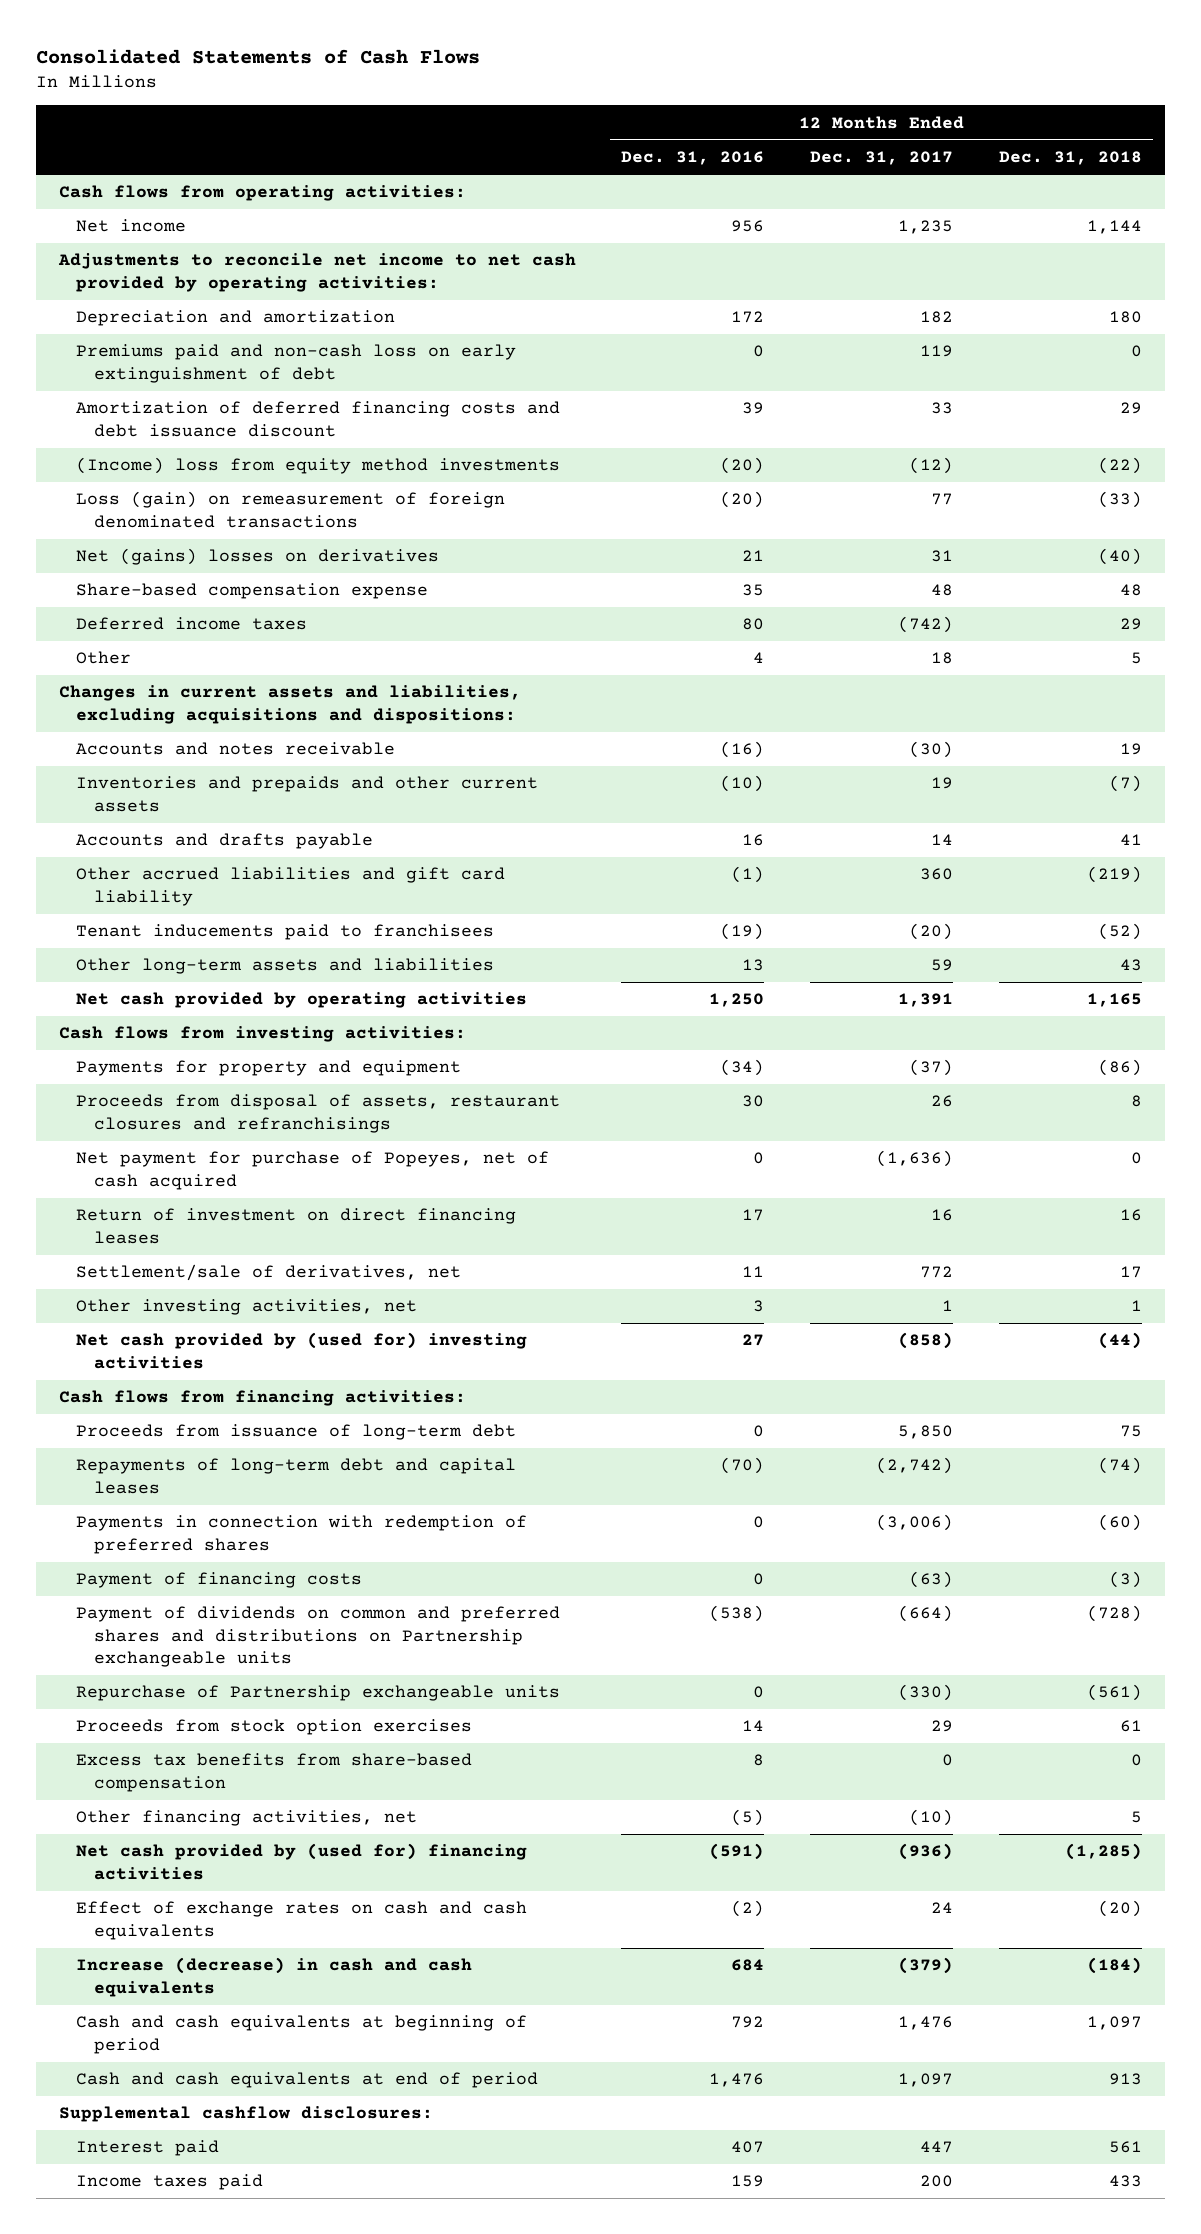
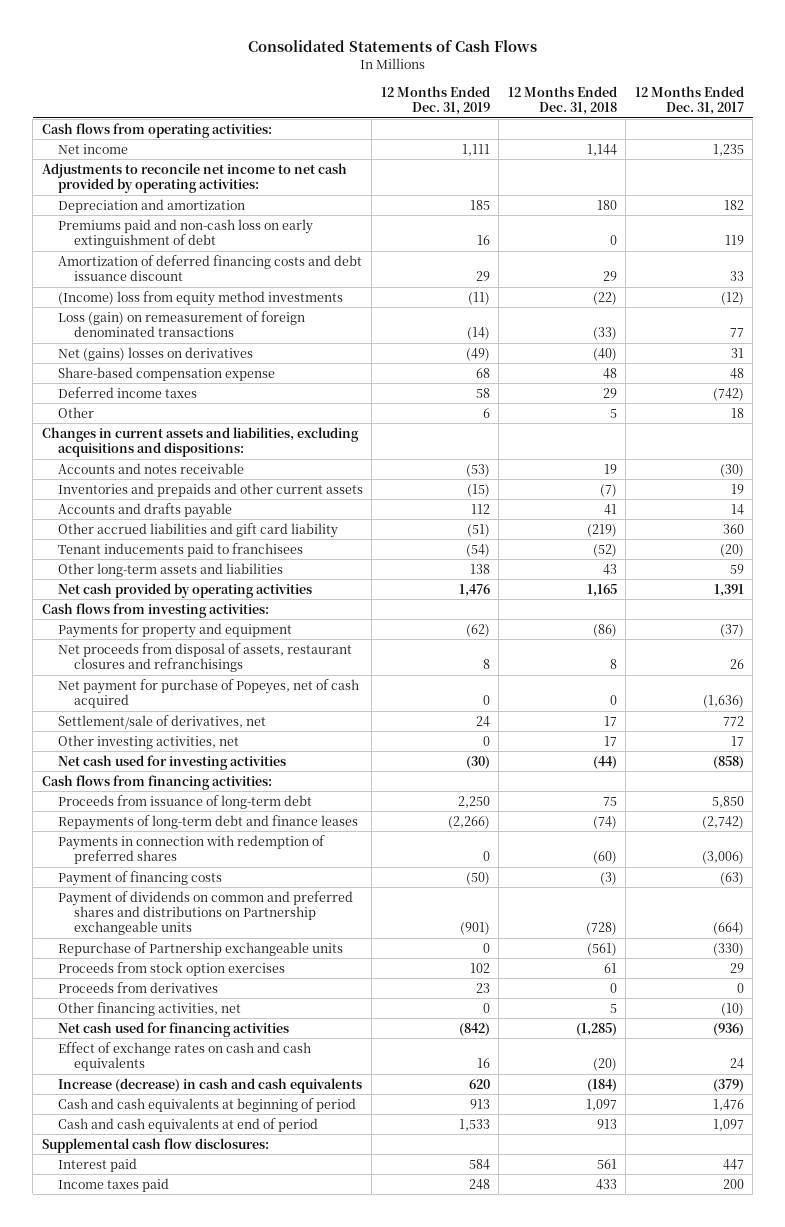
[621,151,765,166] Dec. 31, 2016 -> none
none -> [380,85,490,116] 12 Months Ended Dec. 31, 2019
[76,1094,561,1133] Proceeds from disposal of assets, restaurant closures and refranchisings -> [57,642,352,672] Net proceeds from disposal of assets, restaurant closures and refranchisings
[76,1208,517,1244] Return of investment on direct financing leases -> none
[942,1300,954,1312] 1 -> [730,735,744,746] 17
[1130,1300,1142,1312] 1 -> [603,735,617,746] 17
[76,1332,528,1369] Net cash provided by (used for) investing activities -> [57,754,286,770] Net cash used for investing activities
[76,1458,517,1494] Repayments of long-term debt and capital leases -> [57,814,358,830] Repayments of long-term debt and finance leases
[76,1753,473,1792] Excess tax benefits from share-based compensation -> none
none -> [57,981,218,993] Proceeds from derivatives
[76,1843,528,1880] Net cash provided by (used for) financing activities -> [57,1021,289,1037] Net cash used for financing activities
[58,2106,433,2123] Supplemental cashflow disclosures: -> [41,1137,269,1153] Supplemental cash flow disclosures:

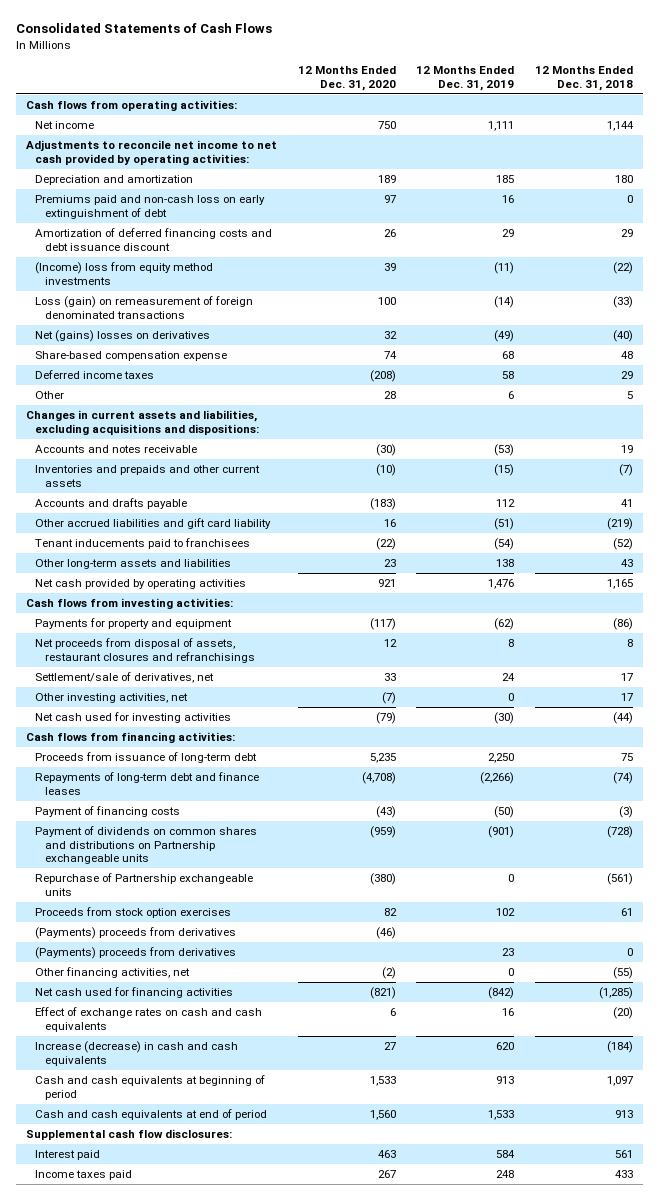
[634,85,744,116] 12 Months Ended Dec. 31, 2017 -> none
none -> [297,66,396,91] 12 Months Ended Dec. 31, 2020
[57,678,359,708] Net payment for purchase of Popeyes, net of cash acquired -> none
[57,834,325,864] Payments in connection with redemption of preferred shares -> none
[57,890,353,936] Payment of dividends on common and preferred shares and distributions on Partnership exchangeable units -> [35,825,258,865] Payment of dividends on common shares and distributions on Partnership exchangeable units
none -> [35,926,237,939] (Payments) proceeds from derivatives
[57,981,218,993] Proceeds from derivatives -> [35,946,237,959] (Payments) proceeds from derivatives
[609,1003,617,1013] 5 -> [613,966,634,979] (55)

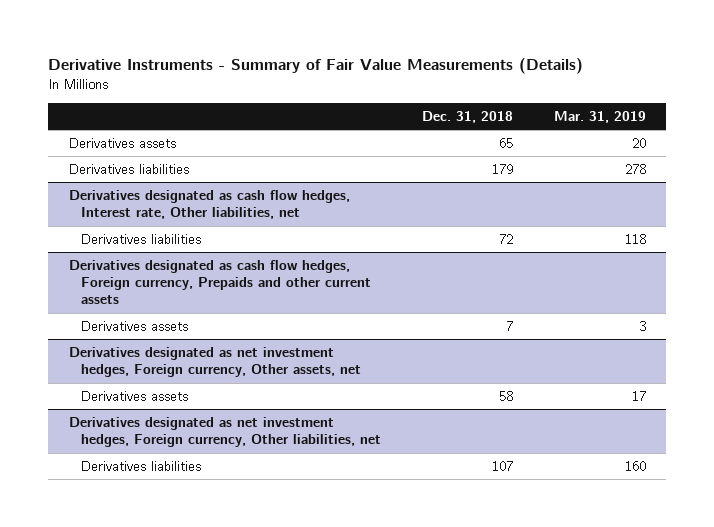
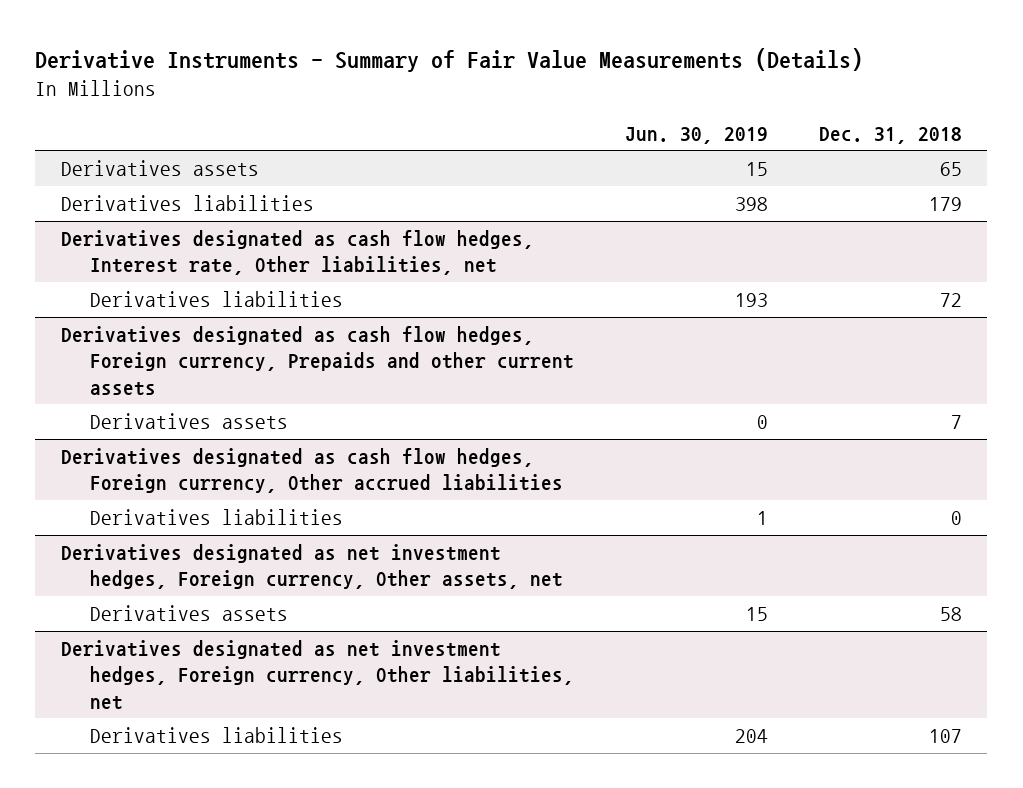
[553,110,646,123] Mar. 31, 2019 -> none
none -> [624,126,768,144] Jun. 30, 2019
none -> [60,447,563,494] Derivatives designated as cash flow hedges, Foreign currency, Other accrued liabilities
none -> [89,508,343,525] Derivatives liabilities

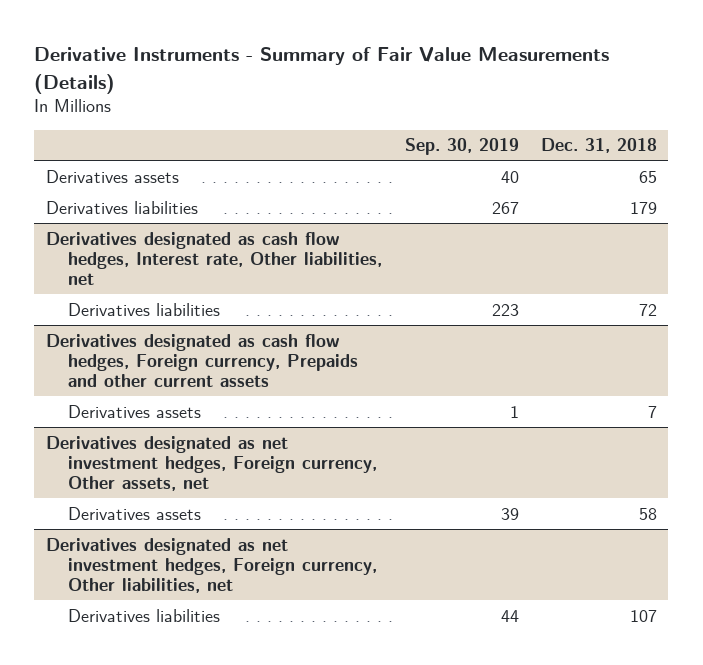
[624,126,768,144] Jun. 30, 2019 -> none
none -> [404,138,519,156] Sep. 30, 2019
[60,447,563,494] Derivatives designated as cash flow hedges, Foreign currency, Other accrued liabilities -> none
[89,508,343,525] Derivatives liabilities -> none

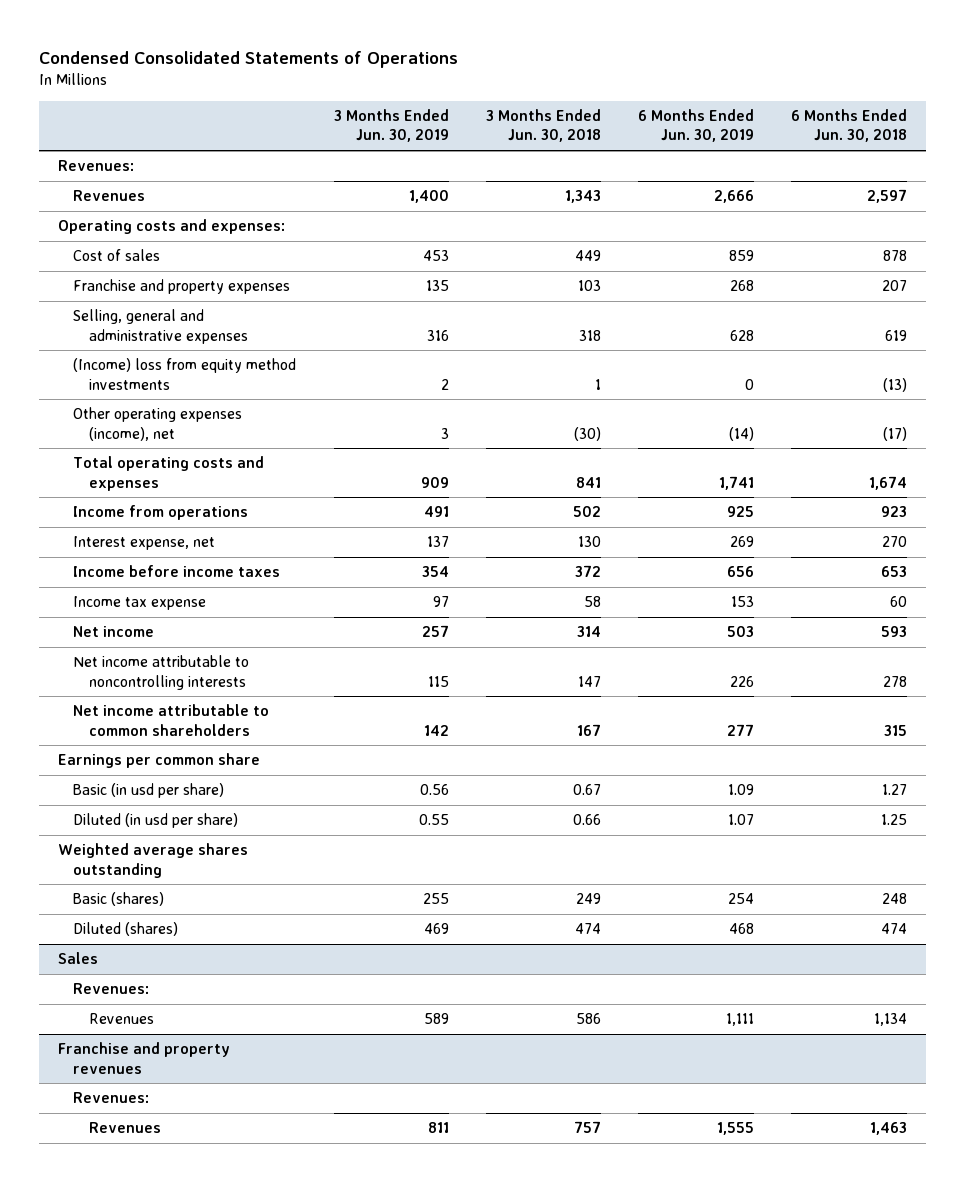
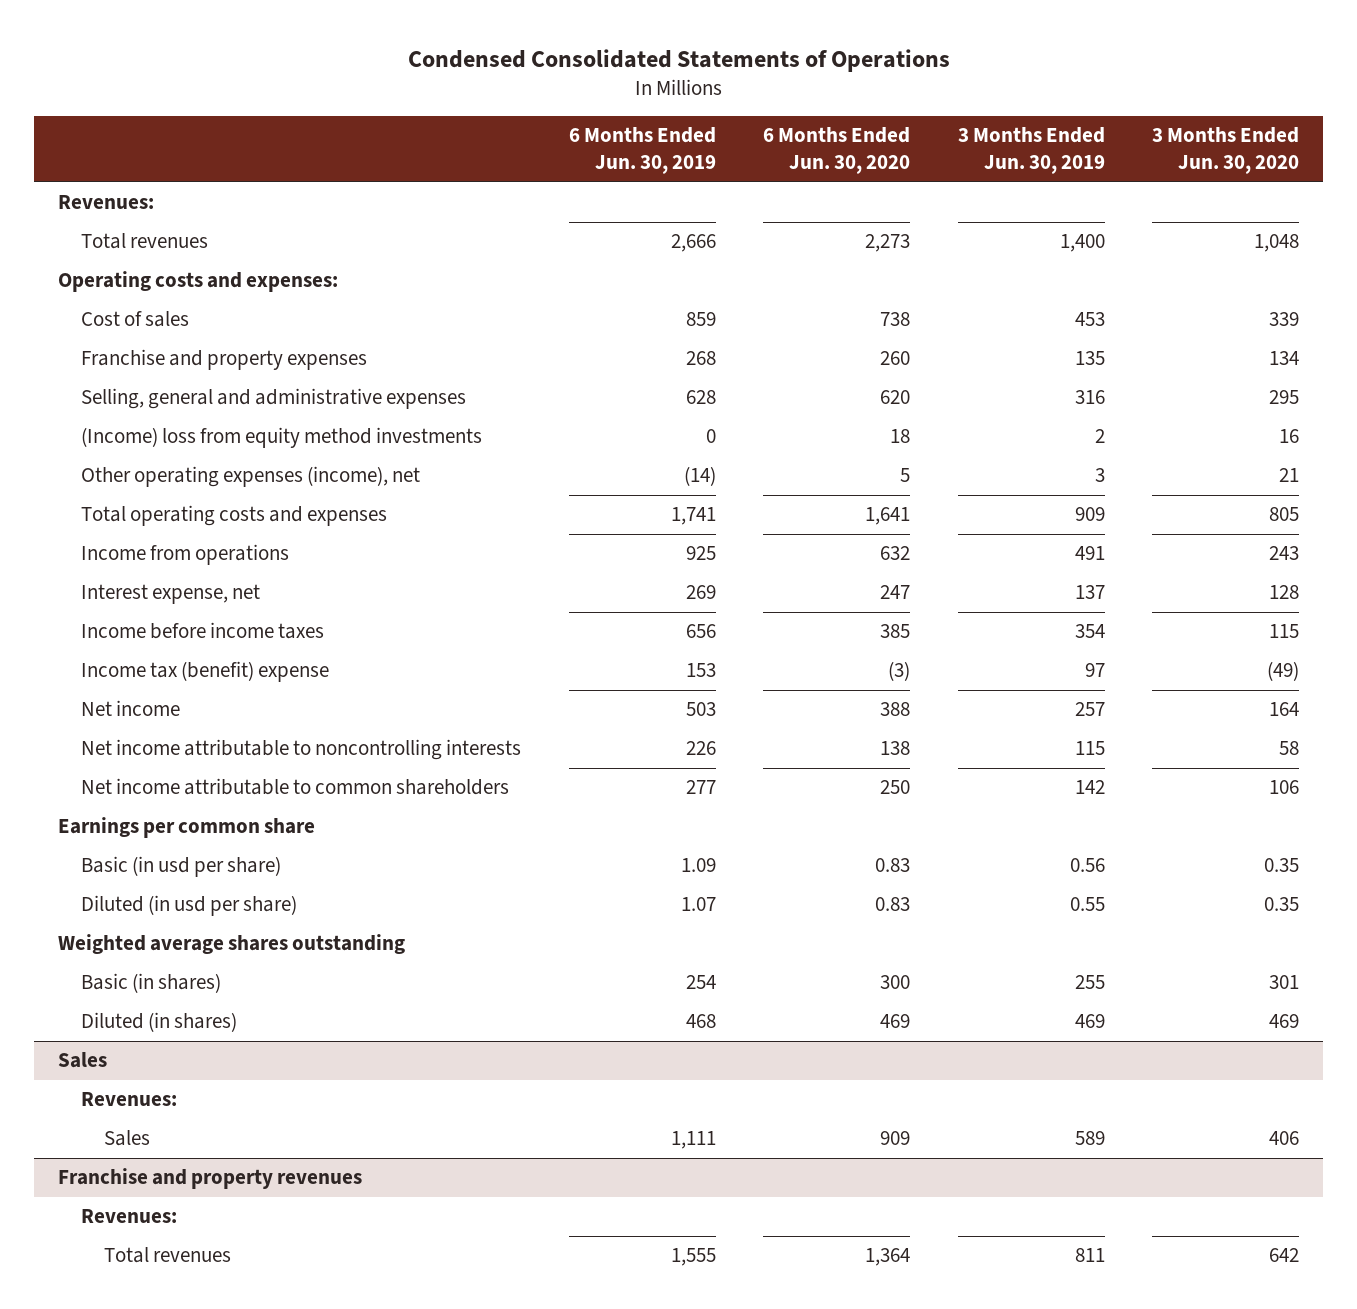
[485,109,601,143] 3 Months Ended Jun. 30, 2018 -> none
[791,109,908,143] 6 Months Ended Jun. 30, 2018 -> none
none -> [763,127,911,175] 6 Months Ended Jun. 30, 2020
none -> [1152,127,1300,175] 3 Months Ended Jun. 30, 2020
[73,190,146,202] Revenues -> [80,233,208,250] Total revenues
[73,596,207,611] Income tax expense -> [80,661,329,683] Income tax (benefit) expense
[73,892,165,907] Basic (shares) -> [80,973,221,994] Basic (in shares)
[73,922,179,937] Diluted (shares) -> [80,1012,237,1033] Diluted (in shares)
[88,1013,154,1025] Revenues -> [104,1130,151,1147] Sales
[88,1122,161,1134] Revenues -> [104,1247,232,1264] Total revenues

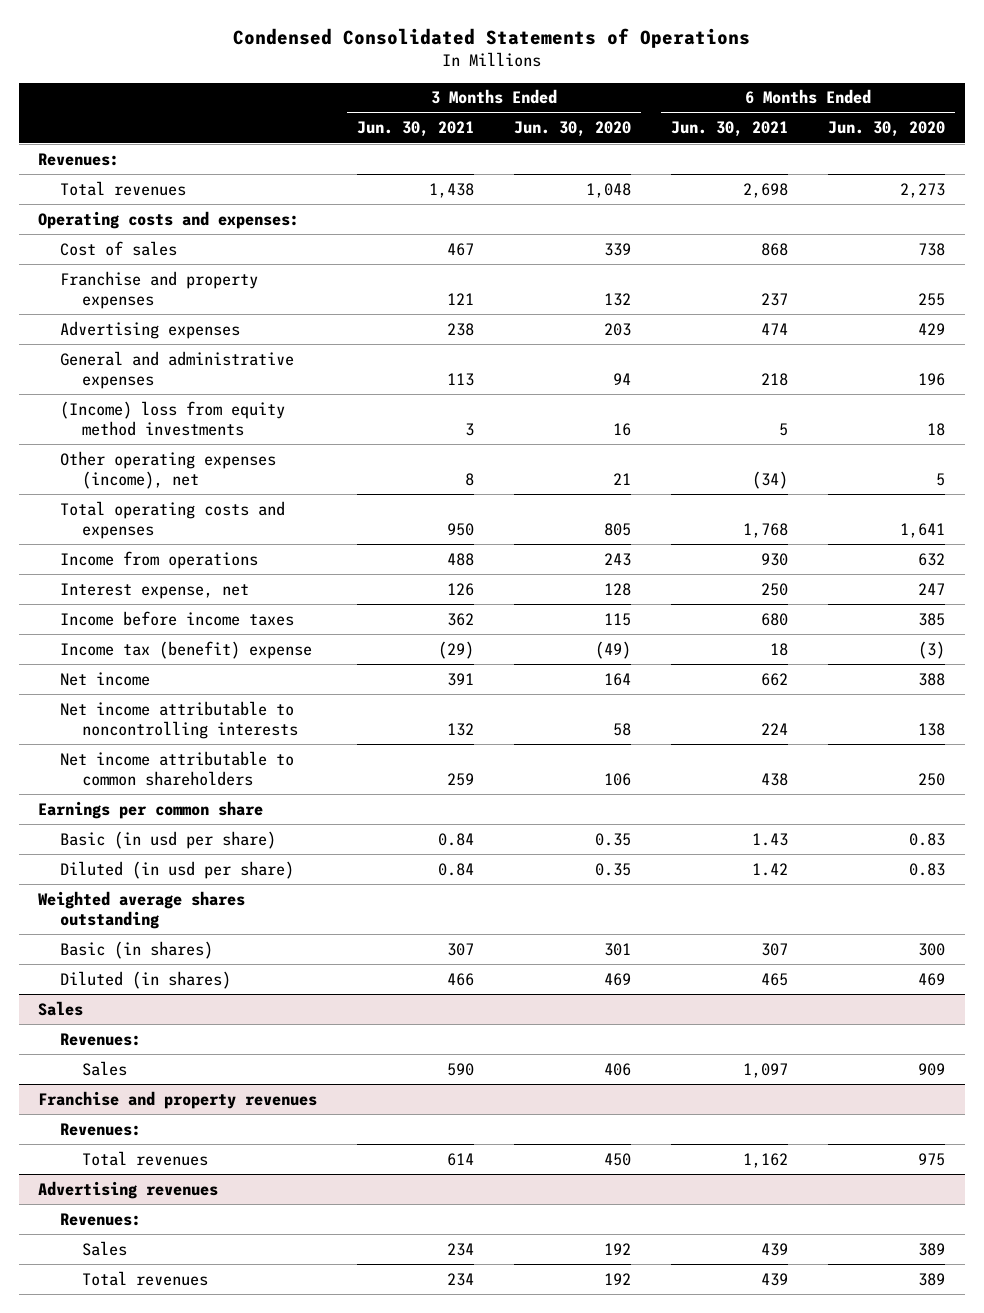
[568,127,716,175] 6 Months Ended Jun. 30, 2019 -> none
[957,127,1105,175] 3 Months Ended Jun. 30, 2019 -> none
none -> [357,121,475,138] Jun. 30, 2021
none -> [671,121,789,138] Jun. 30, 2021
[880,351,911,366] 260 -> [918,293,946,307] 255
[1269,351,1300,366] 134 -> [604,293,632,307] 132
none -> [60,320,241,339] Advertising expenses
[80,388,466,410] Selling, general and administrative expenses -> [60,350,295,390] General and administrative expenses
[880,390,911,405] 620 -> [918,373,946,387] 196
[1269,390,1300,405] 295 -> [613,373,632,386] 94
[865,1248,911,1267] 1,364 -> [918,1152,946,1166] 975
[1269,1248,1300,1263] 642 -> [604,1152,632,1166] 450
none -> [38,1180,219,1199] Advertising revenues
none -> [60,1212,142,1226] Revenues:
none -> [81,1240,127,1256] Sales
none -> [81,1270,208,1286] Total revenues

